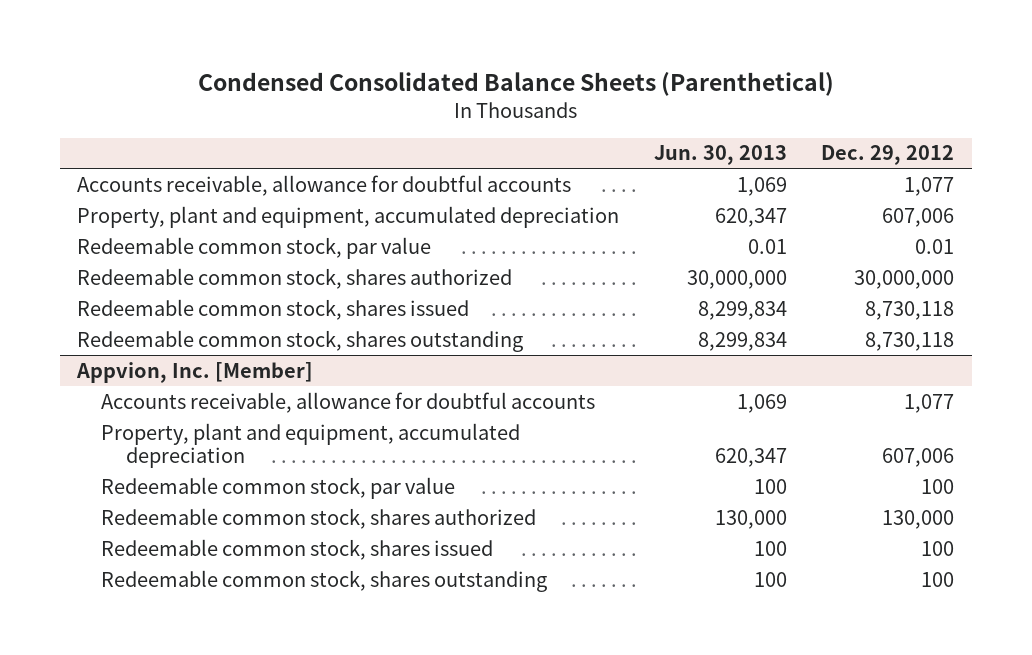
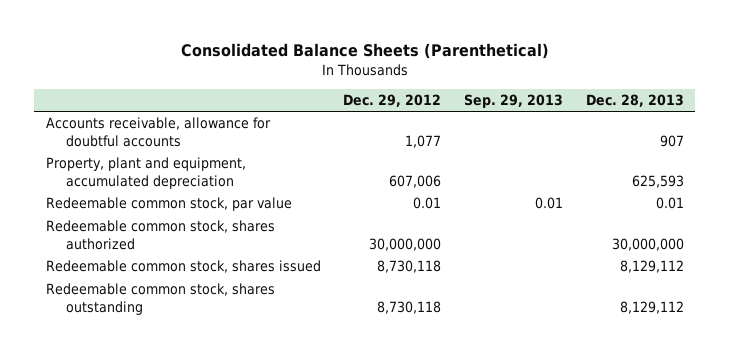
[197,71,834,96] Condensed Consolidated Balance Sheets (Parenthetical) -> [180,42,549,59] Consolidated Balance Sheets (Parenthetical)
[653,145,787,166] Jun. 30, 2013 -> none
none -> [464,94,564,109] Sep. 29, 2013
none -> [585,94,684,108] Dec. 28, 2013
[76,361,314,383] Appvion, Inc. [Member] -> none
[101,391,596,413] Accounts receivable, allowance for doubtful accounts -> none
[101,422,521,469] Property, plant and equipment, accumulated depreciation -> none
[101,476,456,499] Redeemable common stock, par value -> none
[101,507,537,529] Redeemable common stock, shares authorized -> none
[101,538,494,560] Redeemable common stock, shares issued -> none
[101,569,548,592] Redeemable common stock, shares outstanding -> none

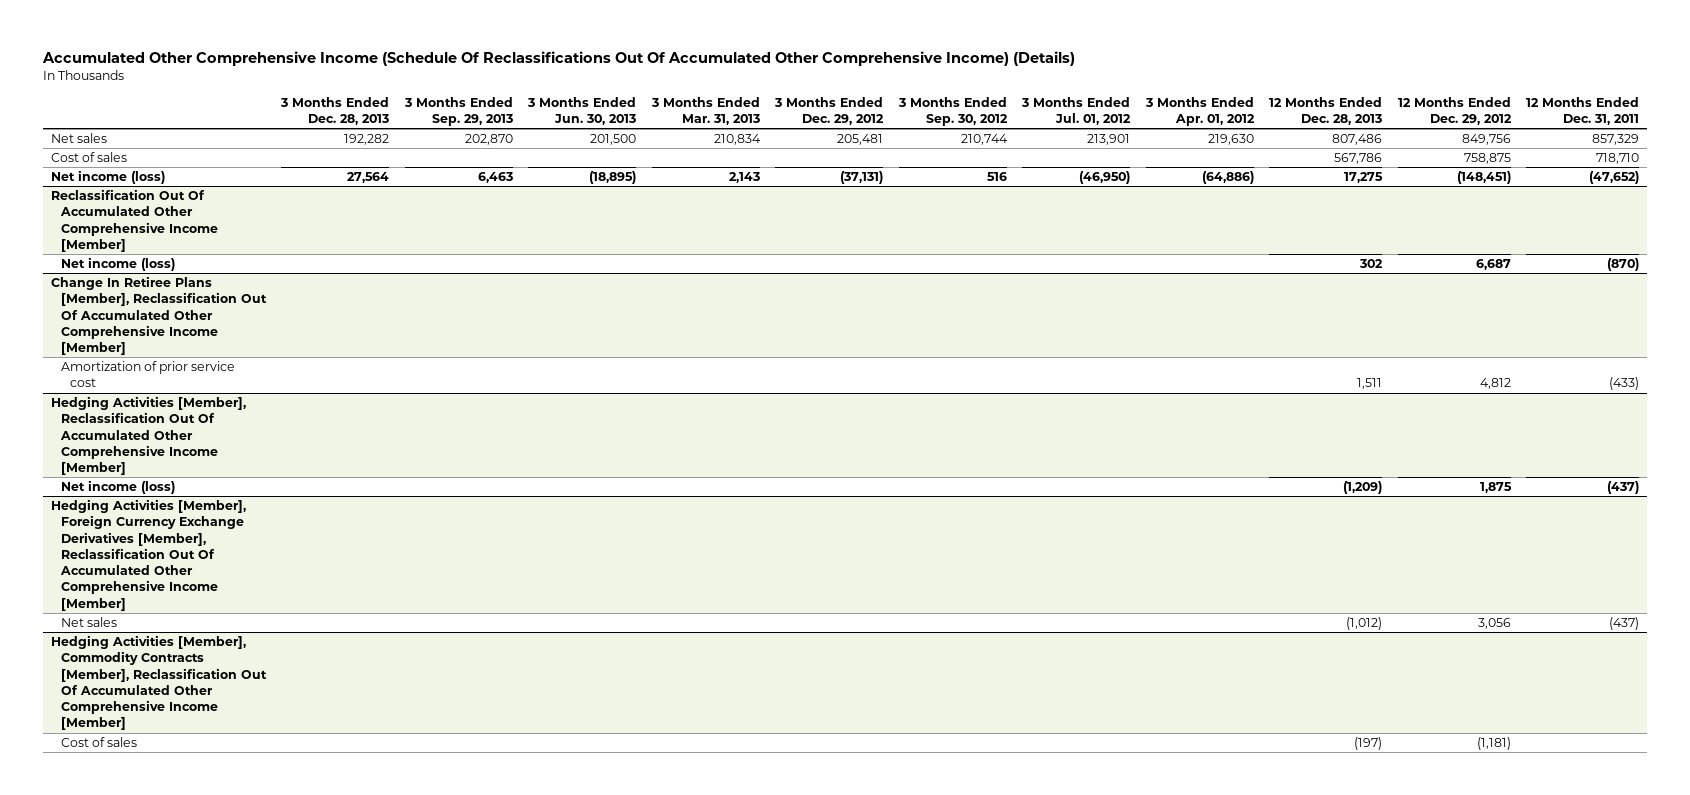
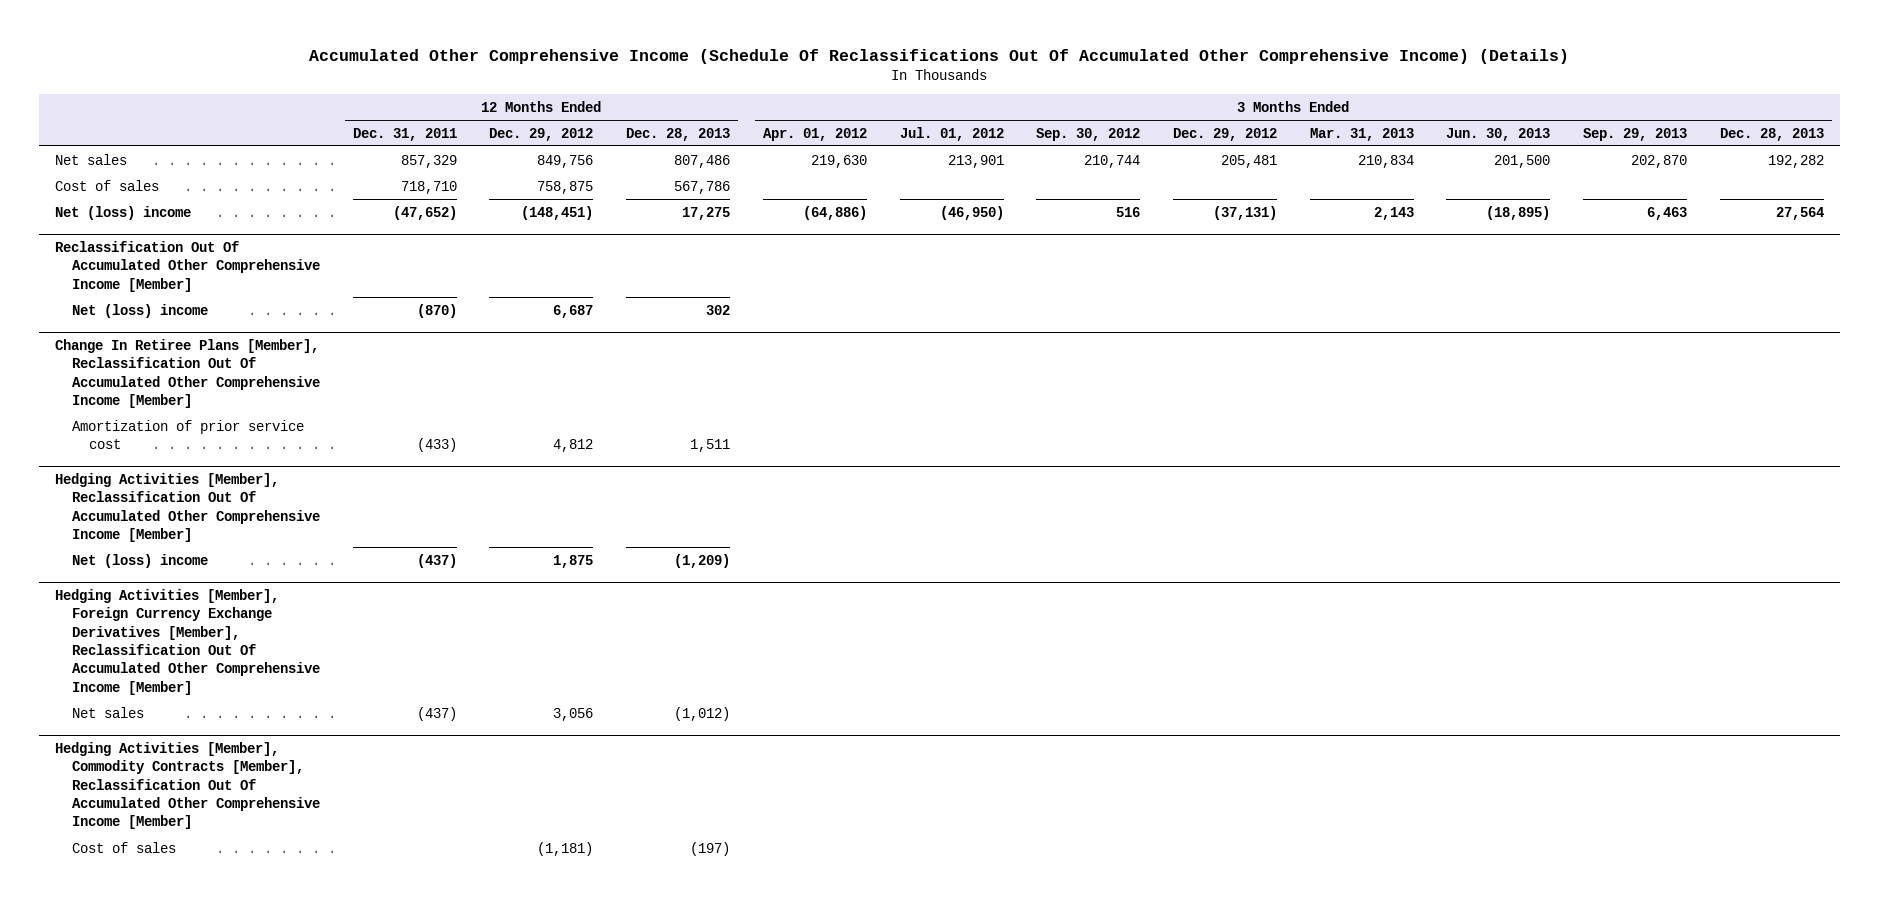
[51,170,166,185] Net income (loss) -> [55,205,192,220] Net (loss) income
[60,257,175,272] Net income (loss) -> [72,303,209,318] Net (loss) income
[60,480,175,495] Net income (loss) -> [72,553,209,568] Net (loss) income

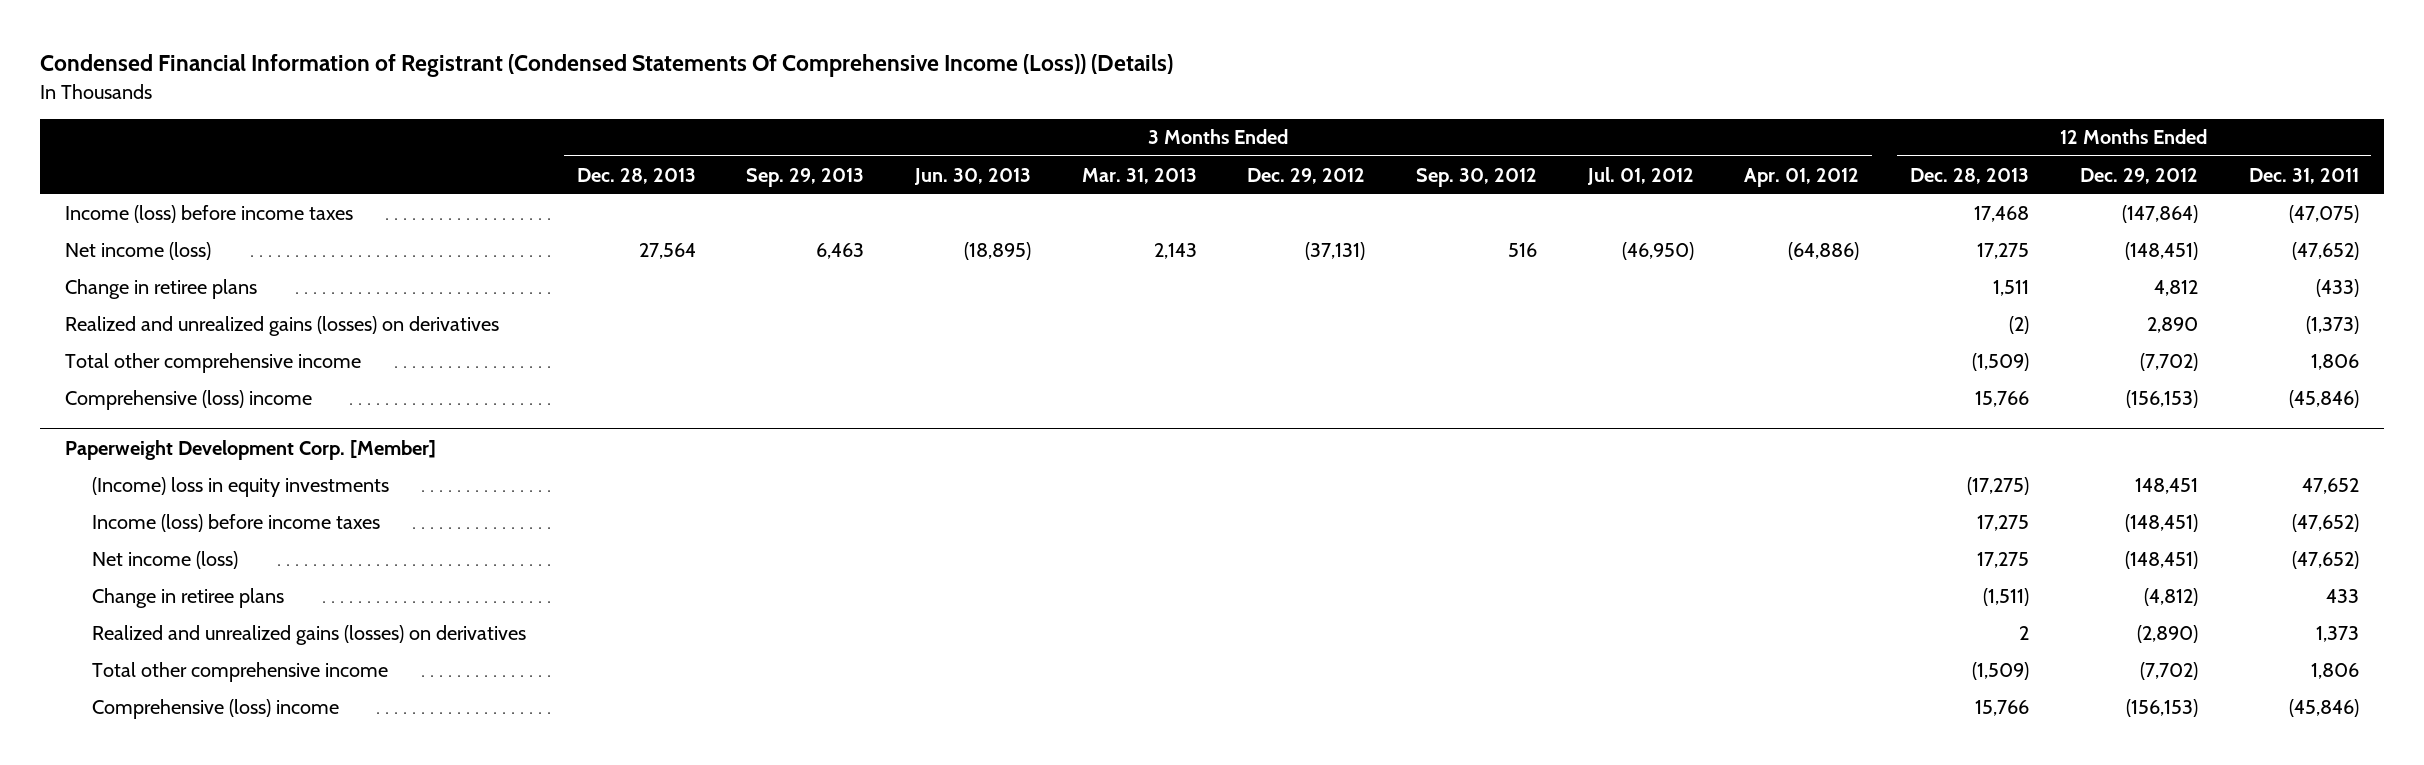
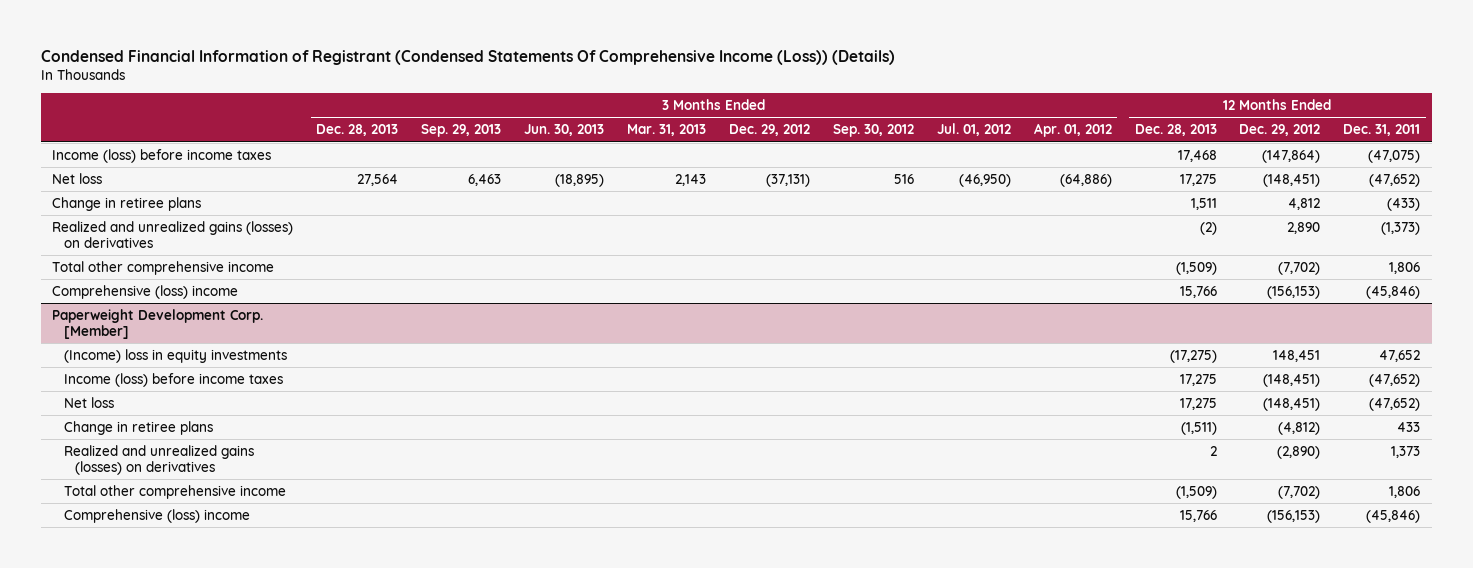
[65,241,212,260] Net income (loss) -> [52,172,103,184] Net loss
[92,550,239,569] Net income (loss) -> [63,396,114,408] Net loss

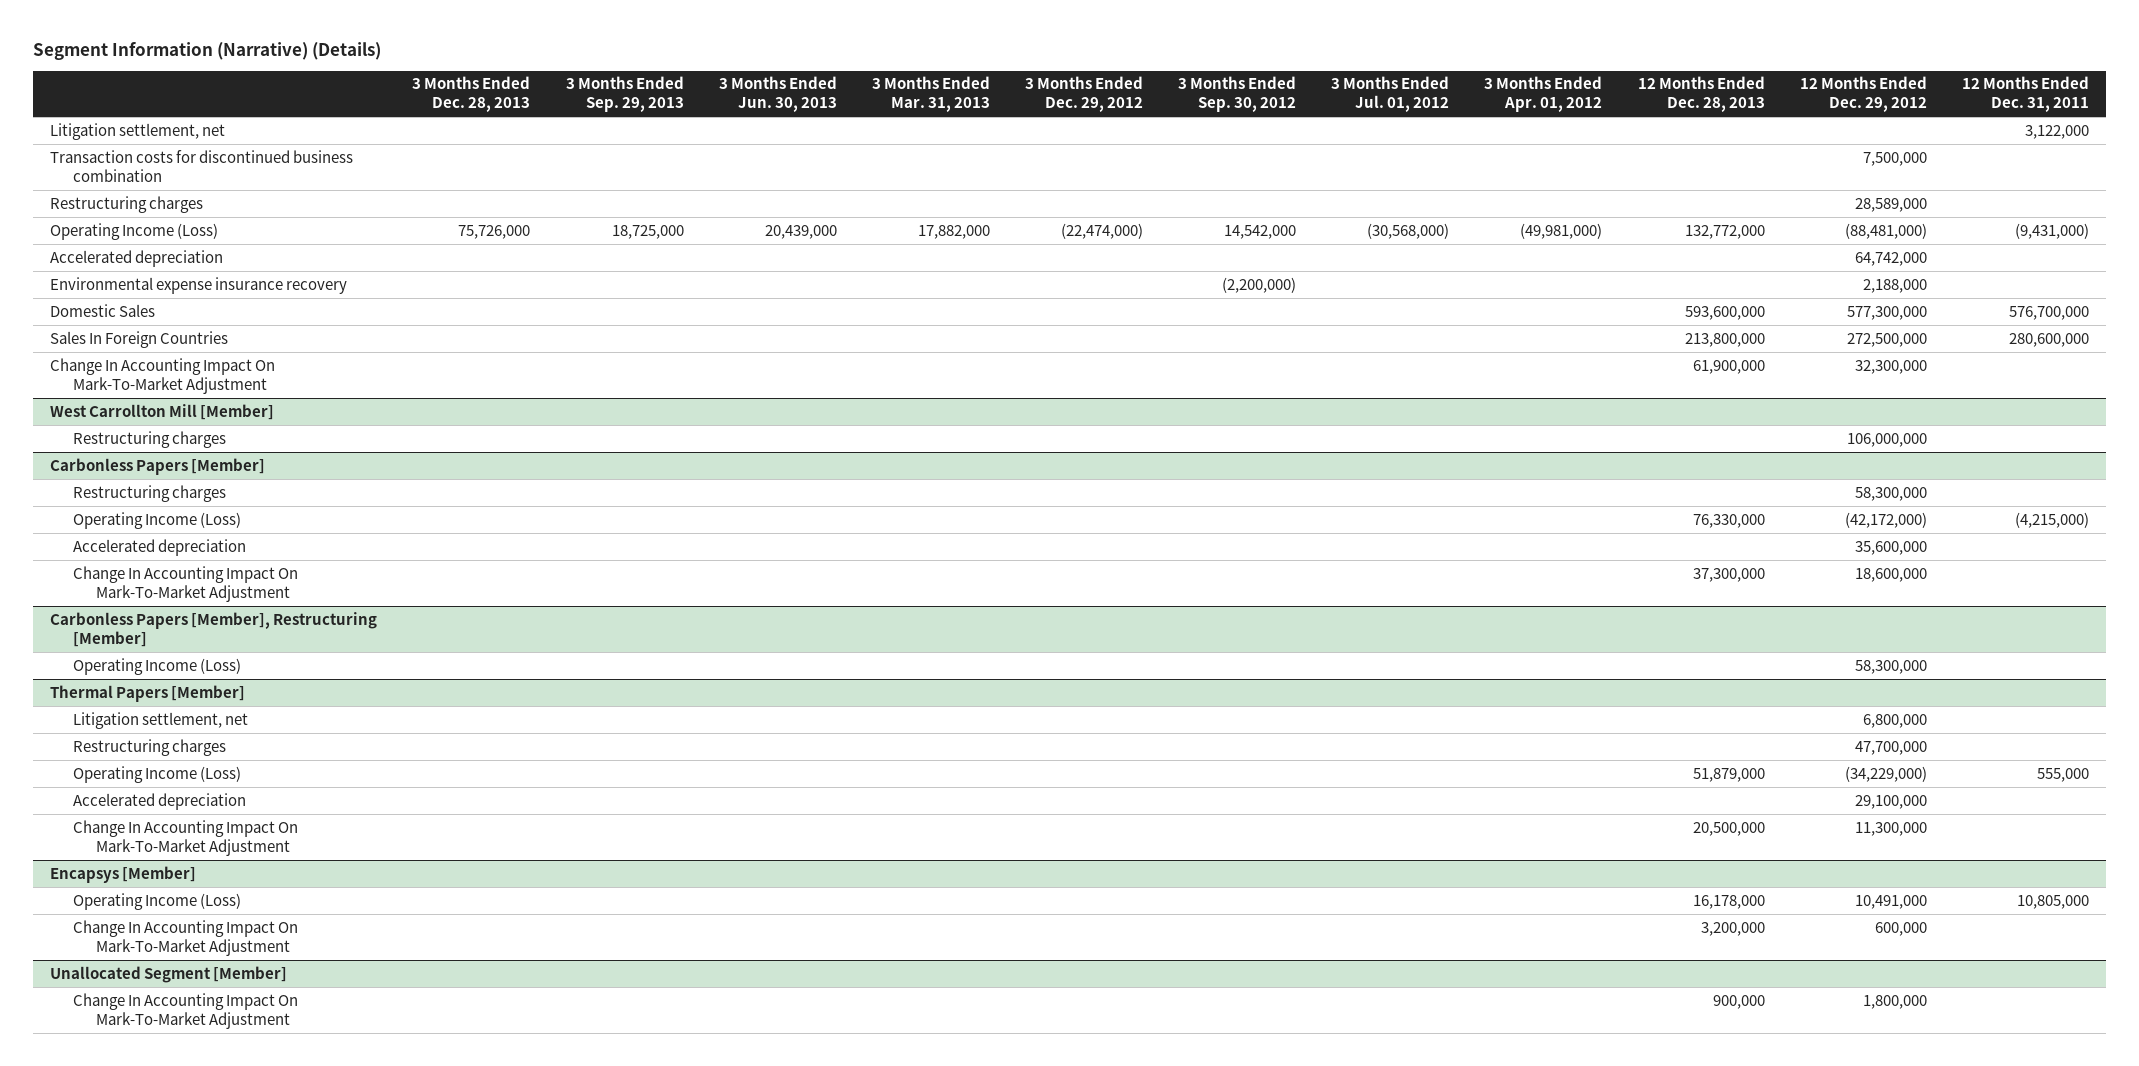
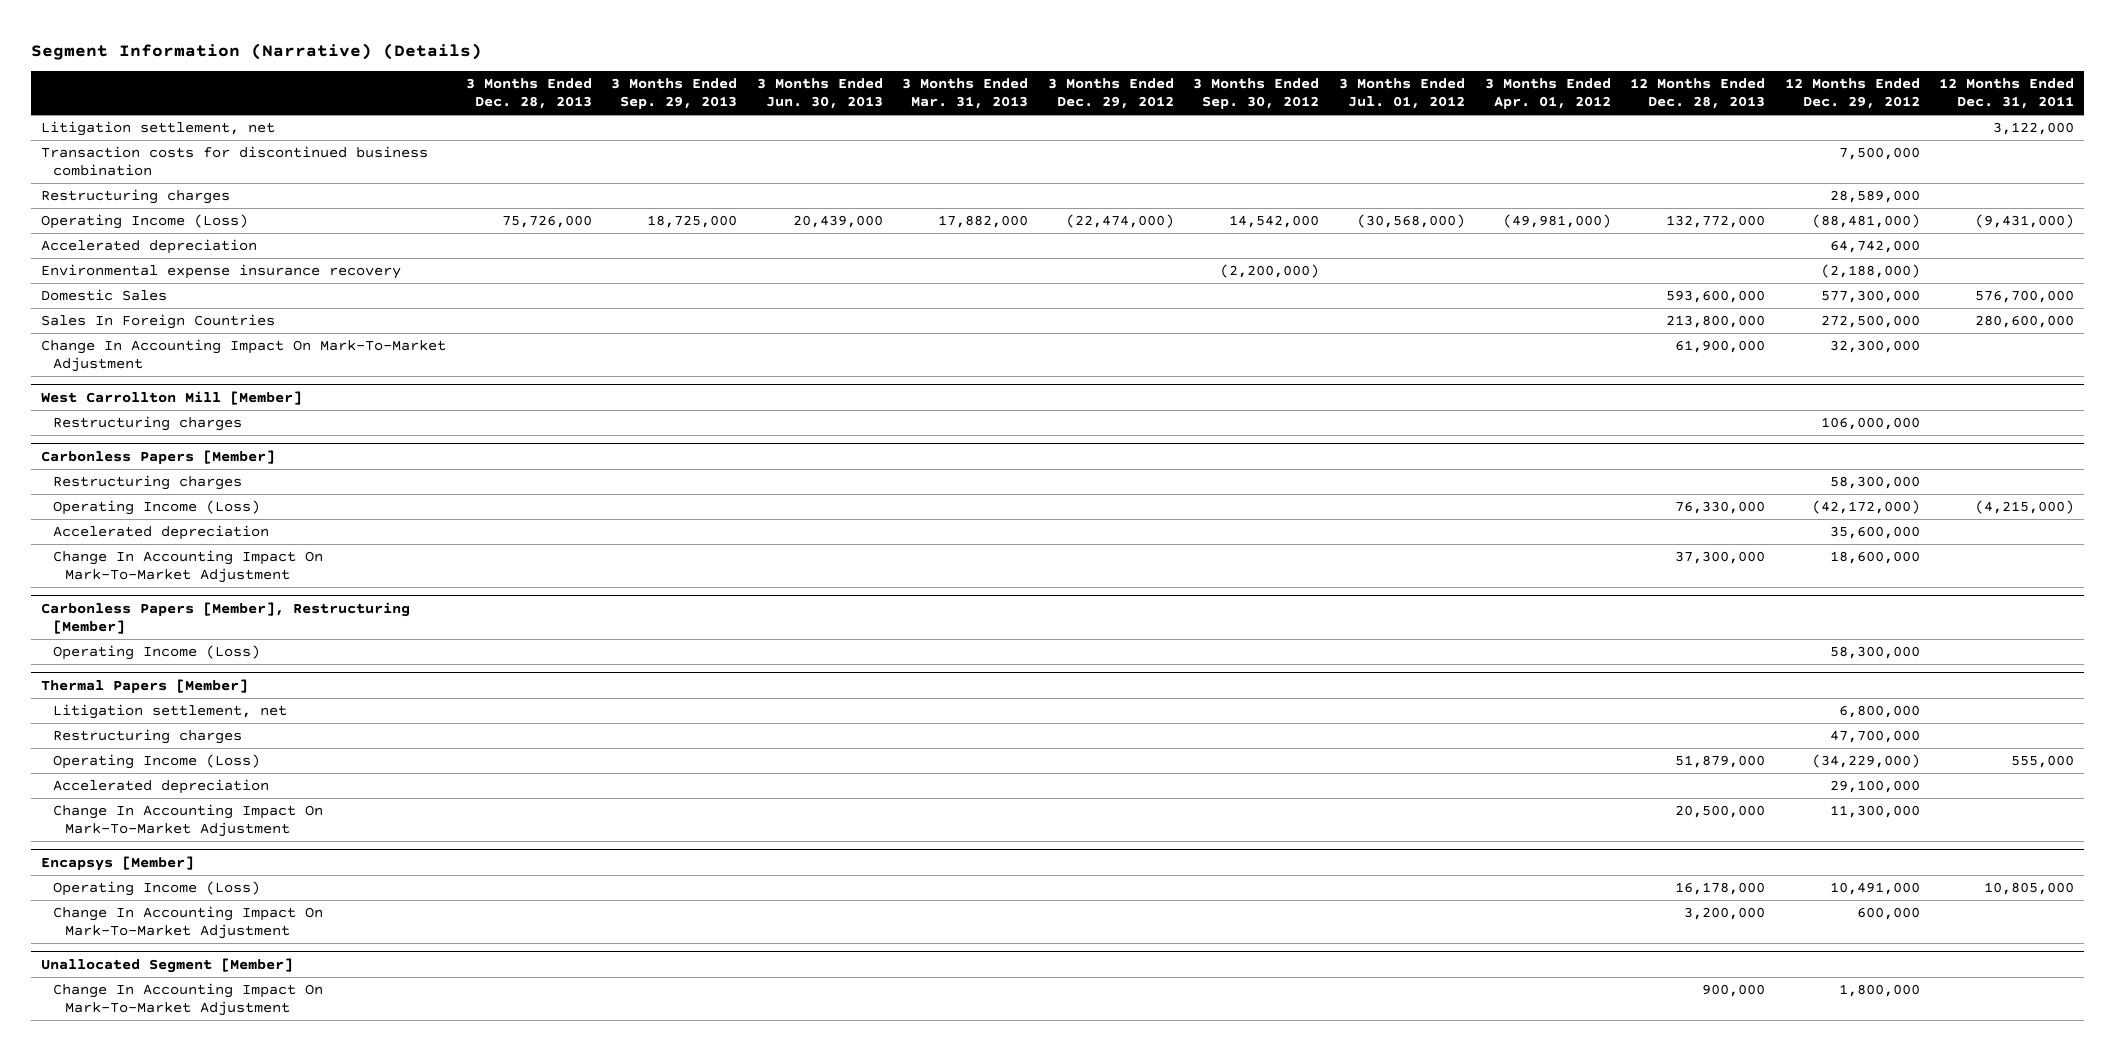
[1862,278,1927,293] 2,188,000 -> [1820,264,1920,279] (2,188,000)

